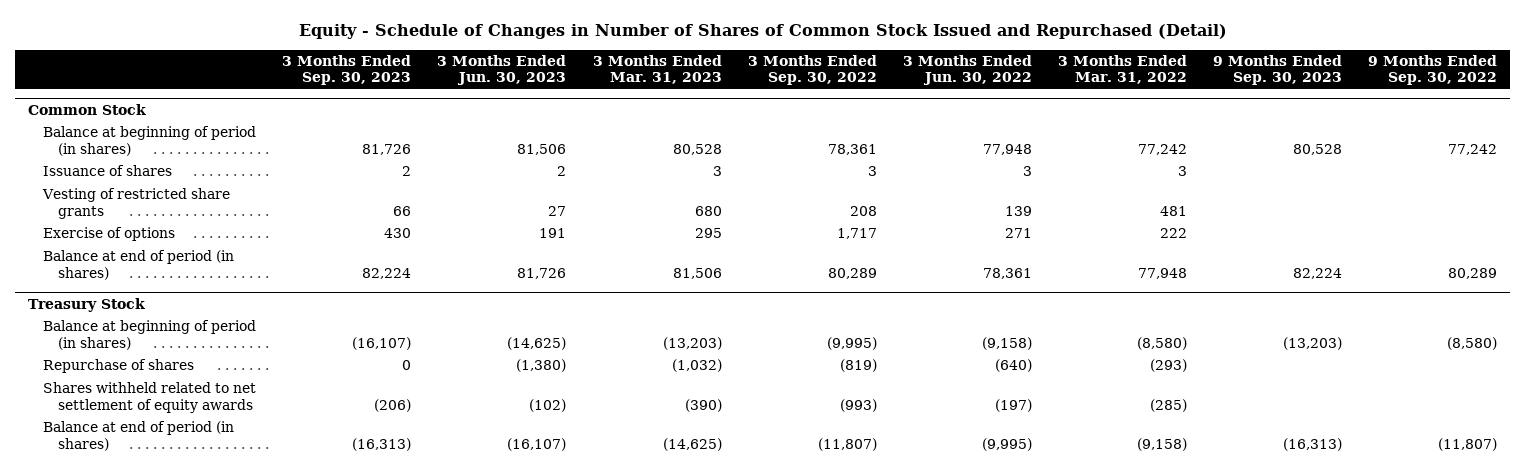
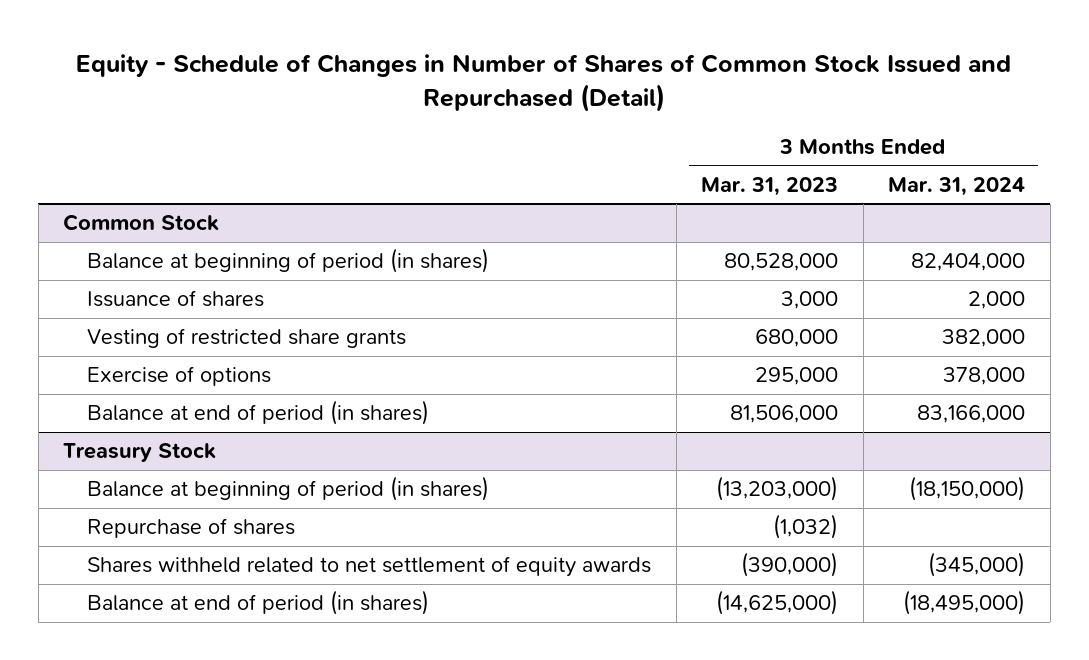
[282,55,412,86] 3 Months Ended Sep. 30, 2023 -> none
[437,55,567,86] 3 Months Ended Jun. 30, 2023 -> none
[747,55,877,86] 3 Months Ended Sep. 30, 2022 -> none
[902,55,1032,86] 3 Months Ended Jun. 30, 2022 -> none
[1057,55,1187,85] 3 Months Ended Mar. 31, 2022 -> none
[1213,55,1343,86] 9 Months Ended Sep. 30, 2023 -> none
[1368,55,1498,86] 9 Months Ended Sep. 30, 2022 -> none
none -> [888,176,1026,196] Mar. 31, 2024
[672,143,722,155] 80,528 -> [724,253,839,272] 80,528,000
[712,166,722,177] 3 -> [781,291,839,310] 3,000
[694,205,722,216] 680 -> [755,329,839,348] 680,000
[694,228,722,239] 295 -> [755,367,839,386] 295,000
[672,267,722,279] 81,506 -> [730,405,839,424] 81,506,000
[662,336,722,350] (13,203) -> [716,476,839,502] (13,203,000)
[684,398,722,412] (390) -> [741,552,839,578] (390,000)
[662,437,722,451] (14,625) -> [716,590,839,616] (14,625,000)

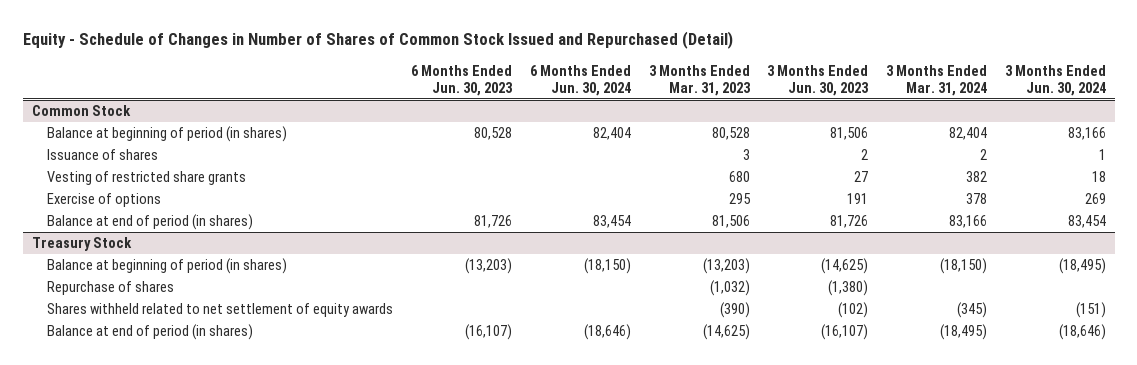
none -> [411,64,514,96] 6 Months Ended Jun. 30, 2023
none -> [529,64,631,96] 6 Months Ended Jun. 30, 2024
none -> [767,64,870,96] 3 Months Ended Jun. 30, 2023
none -> [1004,64,1106,96] 3 Months Ended Jun. 30, 2024
[724,253,839,272] 80,528,000 -> [711,127,750,141] 80,528
[911,253,1026,272] 82,404,000 -> [949,127,988,141] 82,404
[781,291,839,310] 3,000 -> [742,149,750,161] 3
[968,291,1026,310] 2,000 -> [980,149,988,161] 2
[755,329,839,348] 680,000 -> [728,171,750,183] 680
[942,329,1026,348] 382,000 -> [966,171,988,183] 382
[755,367,839,386] 295,000 -> [728,193,751,205] 295
[943,367,1026,386] 378,000 -> [966,193,988,205] 378
[730,405,839,424] 81,506,000 -> [711,215,750,229] 81,506
[917,405,1026,424] 83,166,000 -> [949,215,988,229] 83,166
[716,476,839,502] (13,203,000) -> [702,258,750,275] (13,203)
[909,476,1026,502] (18,150,000) -> [940,258,988,275] (18,150)
[741,552,839,578] (390,000) -> [719,302,750,319] (390)
[928,552,1026,578] (345,000) -> [957,302,988,319] (345)
[716,590,839,616] (14,625,000) -> [702,324,750,341] (14,625)
[903,590,1026,616] (18,495,000) -> [940,324,988,341] (18,495)

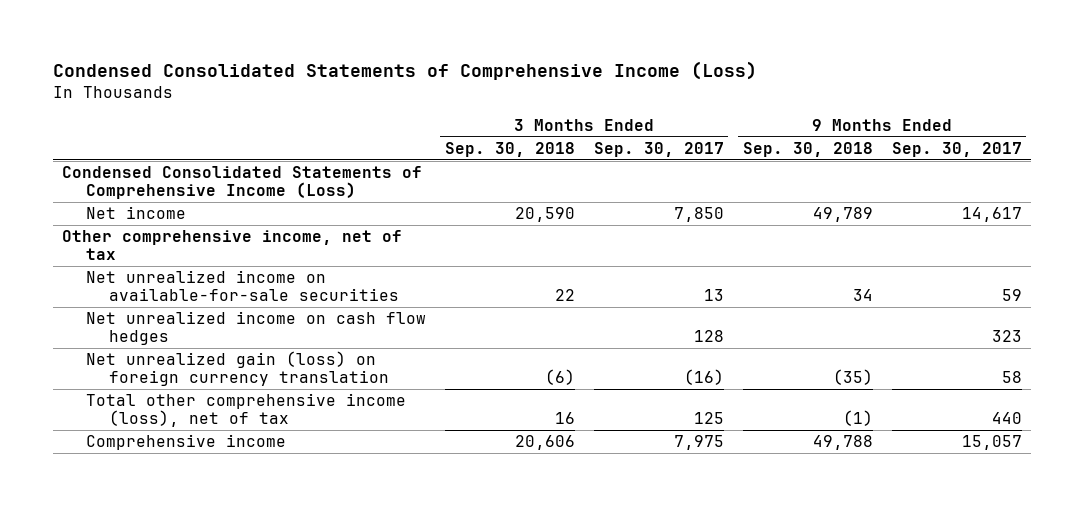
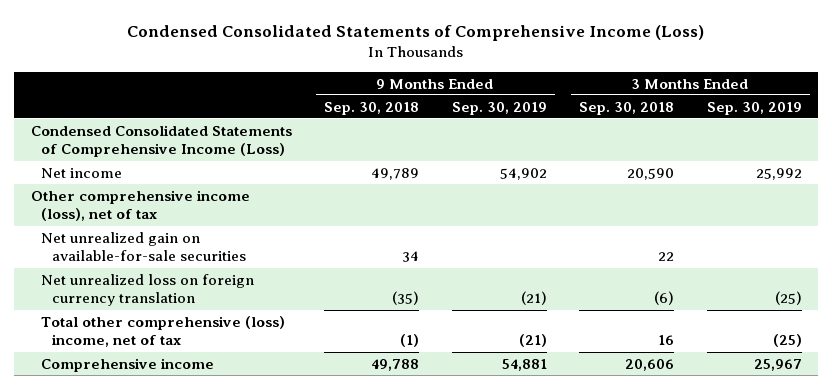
[593,142,724,158] Sep. 30, 2017 -> none
[891,142,1022,158] Sep. 30, 2017 -> none
none -> [451,101,547,115] Sep. 30, 2019
none -> [706,101,802,115] Sep. 30, 2019
[85,311,426,346] Net unrealized income on cash flow hedges -> none
[62,230,403,261] Other comprehensive income, net of tax -> [30,189,250,222] Other comprehensive income (loss), net of tax
[85,270,399,302] Net unrealized income on available-for-sale securities -> [41,231,246,262] Net unrealized gain on available-for-sale securities
[85,351,389,387] Net unrealized gain (loss) on foreign currency translation -> [41,273,255,307] Net unrealized loss on foreign currency translation
[85,393,406,428] Total other comprehensive income (loss), net of tax -> [41,315,286,348] Total other comprehensive (loss) income, net of tax

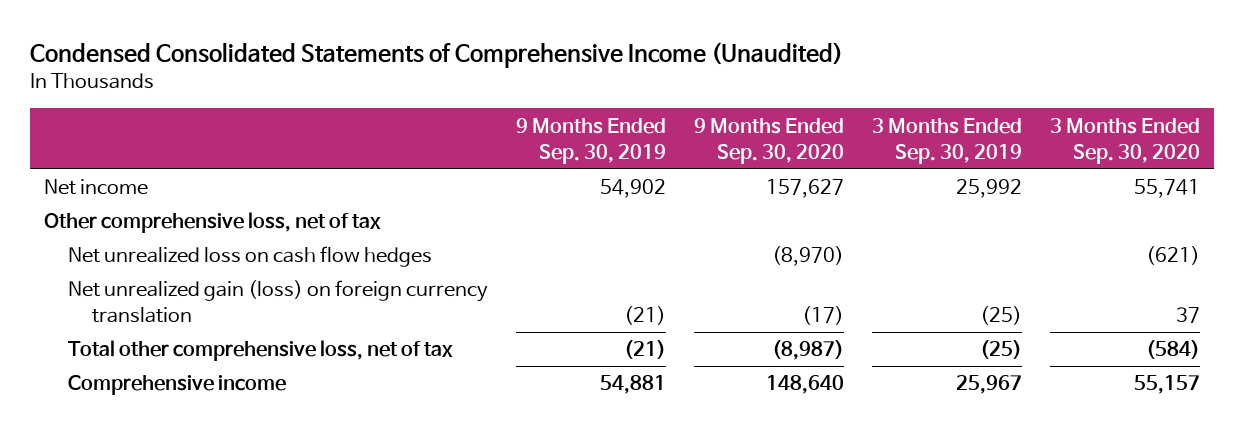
[127,25,705,42] Condensed Consolidated Statements of Comprehensive Income (Loss) -> [29,41,843,68] Condensed Consolidated Statements of Comprehensive Income (Unaudited)
[324,101,420,115] Sep. 30, 2018 -> none
[579,101,675,115] Sep. 30, 2018 -> none
none -> [693,117,844,164] 9 Months Ended Sep. 30, 2020
none -> [1050,117,1201,164] 3 Months Ended Sep. 30, 2020
[30,124,292,158] Condensed Consolidated Statements of Comprehensive Income (Loss) -> none
[41,231,246,262] Net unrealized gain on available-for-sale securities -> none
[30,189,250,222] Other comprehensive income (loss), net of tax -> [43,212,381,234] Other comprehensive loss, net of tax
none -> [67,246,432,268] Net unrealized loss on cash flow hedges
[41,273,255,307] Net unrealized loss on foreign currency translation -> [67,280,488,324] Net unrealized gain (loss) on foreign currency translation
[41,315,286,348] Total other comprehensive (loss) income, net of tax -> [67,340,453,362] Total other comprehensive loss, net of tax

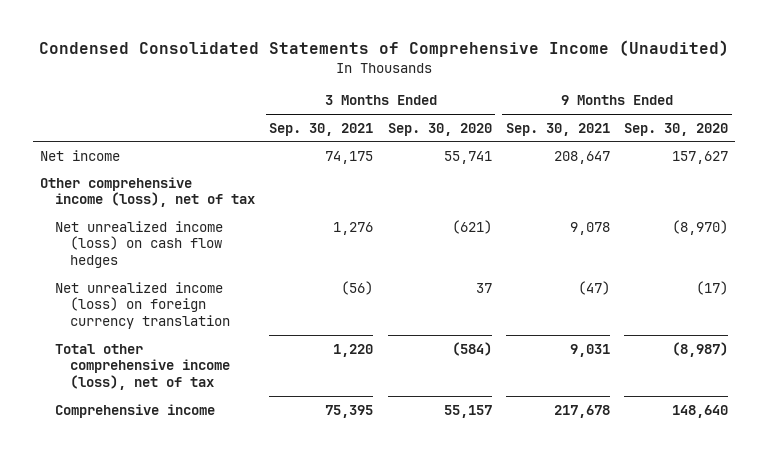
[515,117,666,164] 9 Months Ended Sep. 30, 2019 -> none
[872,117,1023,164] 3 Months Ended Sep. 30, 2019 -> none
none -> [269,122,374,136] Sep. 30, 2021
none -> [506,122,611,136] Sep. 30, 2021
[43,212,381,234] Other comprehensive loss, net of tax -> [39,176,256,208] Other comprehensive income (loss), net of tax
[67,246,432,268] Net unrealized loss on cash flow hedges -> [55,220,224,268] Net unrealized income (loss) on cash flow hedges
[67,280,488,324] Net unrealized gain (loss) on foreign currency translation -> [55,281,231,329] Net unrealized income (loss) on foreign currency translation
[67,340,453,362] Total other comprehensive loss, net of tax -> [55,343,231,390] Total other comprehensive income (loss), net of tax

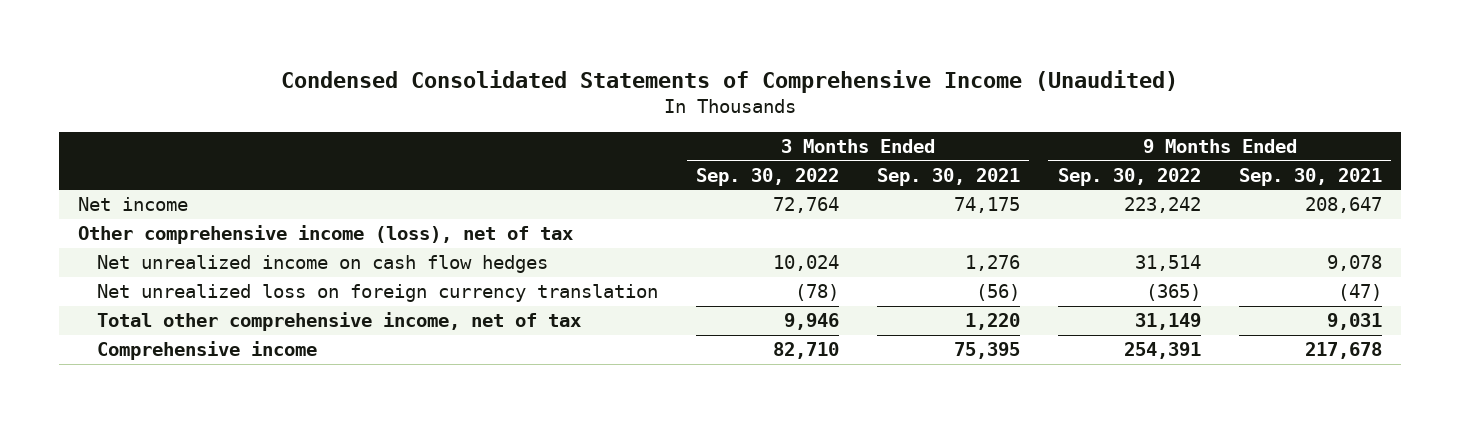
[387,122,492,136] Sep. 30, 2020 -> none
[624,122,729,136] Sep. 30, 2020 -> none
none -> [696,167,840,186] Sep. 30, 2022
none -> [1057,167,1201,186] Sep. 30, 2022
[55,220,224,268] Net unrealized income (loss) on cash flow hedges -> [97,255,549,274] Net unrealized income on cash flow hedges
[55,281,231,329] Net unrealized income (loss) on foreign currency translation -> [97,284,659,303] Net unrealized loss on foreign currency translation
[55,343,231,390] Total other comprehensive income (loss), net of tax -> [97,312,582,332] Total other comprehensive income, net of tax

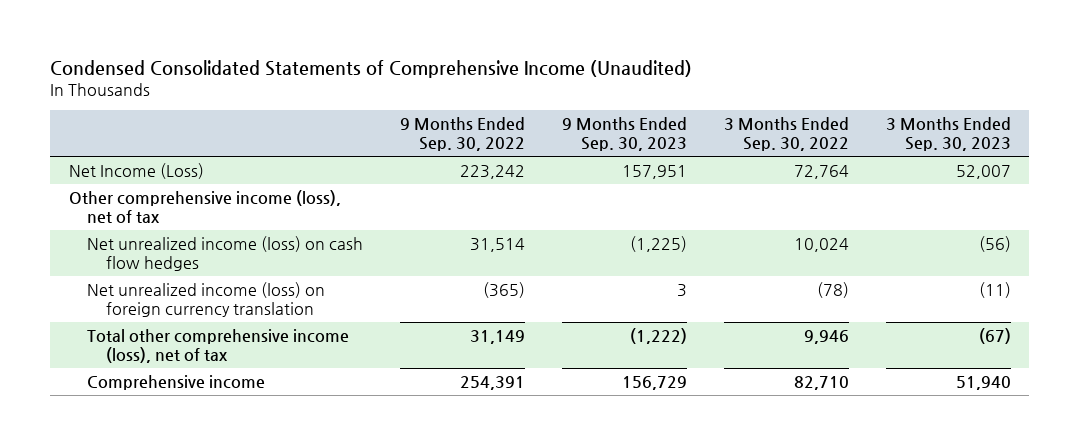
[876,167,1020,186] Sep. 30, 2021 -> none
[1238,167,1382,186] Sep. 30, 2021 -> none
none -> [561,117,687,152] 9 Months Ended Sep. 30, 2023
none -> [885,117,1011,152] 3 Months Ended Sep. 30, 2023
[77,197,188,212] Net income -> [68,162,204,179] Net Income (Loss)
[97,255,549,274] Net unrealized income on cash flow hedges -> [87,235,364,271] Net unrealized income (loss) on cash flow hedges
[97,284,659,303] Net unrealized loss on foreign currency translation -> [87,281,326,317] Net unrealized income (loss) on foreign currency translation
[97,312,582,332] Total other comprehensive income, net of tax -> [87,328,350,363] Total other comprehensive income (loss), net of tax

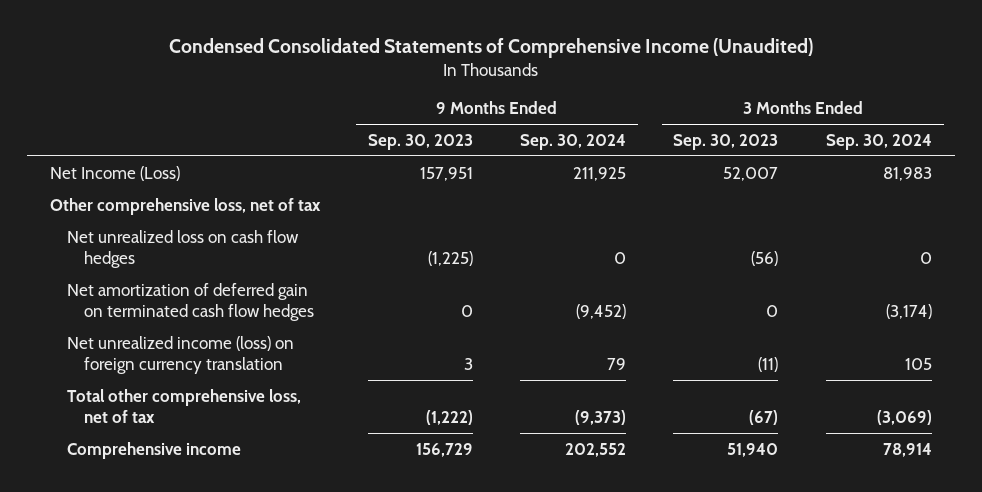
[400,117,526,152] 9 Months Ended Sep. 30, 2022 -> none
[723,117,849,152] 3 Months Ended Sep. 30, 2022 -> none
none -> [520,133,627,150] Sep. 30, 2024
none -> [825,133,932,150] Sep. 30, 2024
[68,189,341,223] Other comprehensive income (loss), net of tax -> [50,197,322,215] Other comprehensive loss, net of tax
[87,235,364,271] Net unrealized income (loss) on cash flow hedges -> [67,229,300,269] Net unrealized loss on cash flow hedges
none -> [67,282,315,322] Net amortization of deferred gain on terminated cash flow hedges
[87,328,350,363] Total other comprehensive income (loss), net of tax -> [67,388,302,424] Total other comprehensive loss, net of tax

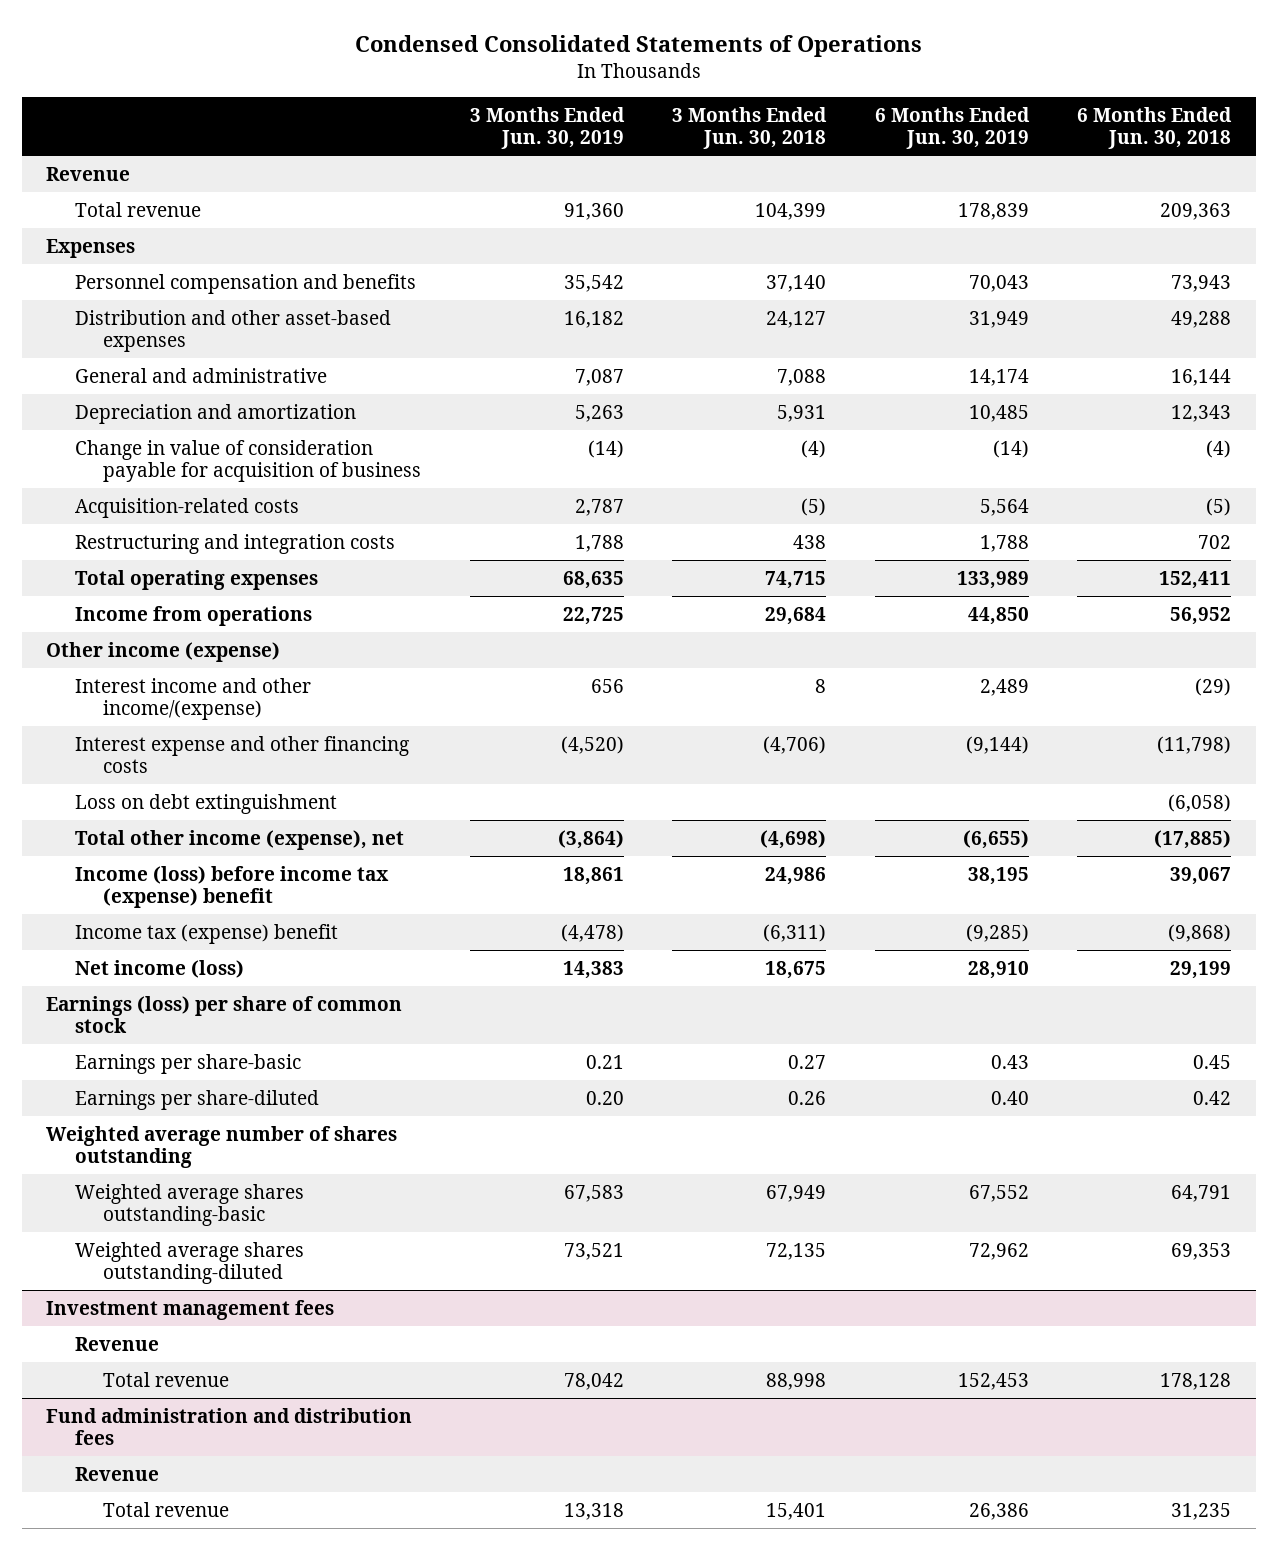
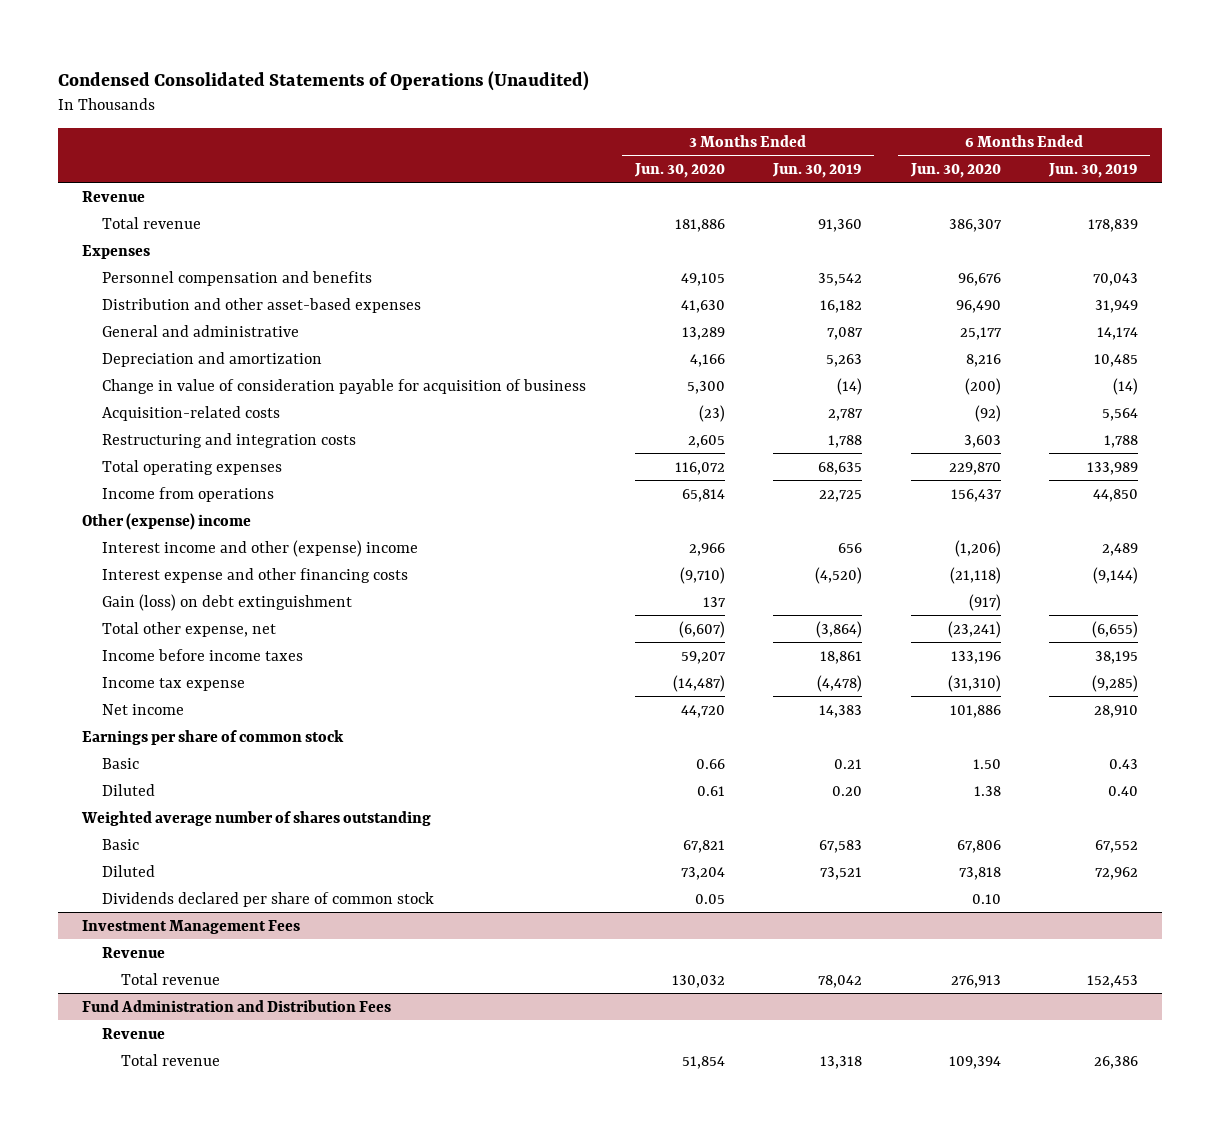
[354,34,922,57] Condensed Consolidated Statements of Operations -> [58,71,590,92] Condensed Consolidated Statements of Operations (Unaudited)
[672,106,828,150] 3 Months Ended Jun. 30, 2018 -> none
[1077,106,1233,150] 6 Months Ended Jun. 30, 2018 -> none
none -> [633,162,725,178] Jun. 30, 2020
none -> [909,162,1001,178] Jun. 30, 2020
[46,641,281,662] Other income (expense) -> [82,512,252,530] Other (expense) income
[74,677,311,721] Interest income and other income/(expense) -> [101,539,418,557] Interest income and other (expense) income
[74,793,337,814] Loss on debt extinguishment -> [101,593,352,611] Gain (loss) on debt extinguishment
[74,829,404,850] Total other income (expense), net -> [101,621,276,637] Total other expense, net
[74,865,389,909] Income (loss) before income tax (expense) benefit -> [101,648,303,661] Income before income taxes
[74,923,338,944] Income tax (expense) benefit -> [101,676,245,691] Income tax expense
[74,959,244,978] Net income (loss) -> [101,703,184,715] Net income
[46,995,403,1034] Earnings (loss) per share of common stock -> [82,729,345,745] Earnings per share of common stock
[74,1053,301,1074] Earnings per share-basic -> [101,757,139,769] Basic
[74,1089,319,1110] Earnings per share-diluted -> [101,783,155,796] Diluted
[74,1183,304,1227] Weighted average shares outstanding-basic -> [101,838,139,850] Basic
[74,1241,304,1285] Weighted average shares outstanding-diluted -> [101,864,155,877] Diluted
none -> [101,891,434,907] Dividends declared per share of common stock
[46,1299,335,1320] Investment management fees -> [82,919,301,934] Investment Management Fees
[46,1407,413,1446] Fund administration and distribution fees -> [82,999,392,1012] Fund Administration and Distribution Fees

